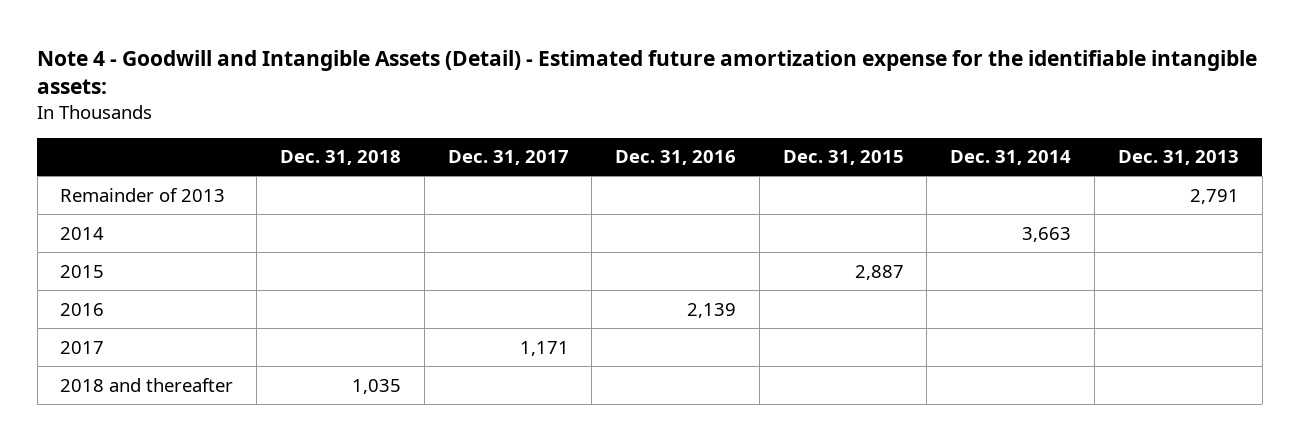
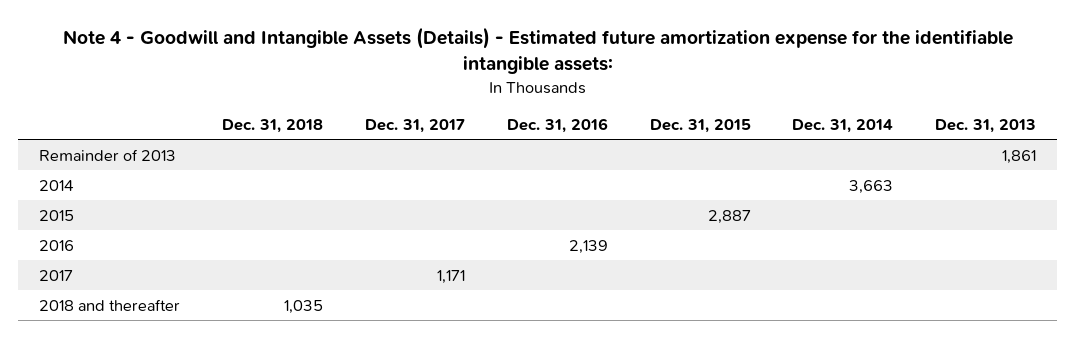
[37,49,1258,95] Note 4 - Goodwill and Intangible Assets (Detail) - Estimated future amortization expense for the identifiable intangible assets: -> [62,27,1013,75] Note 4 - Goodwill and Intangible Assets (Details) - Estimated future amortization expense for the identifiable intangible assets:
[1189,188,1239,204] 2,791 -> [1002,149,1037,164] 1,861

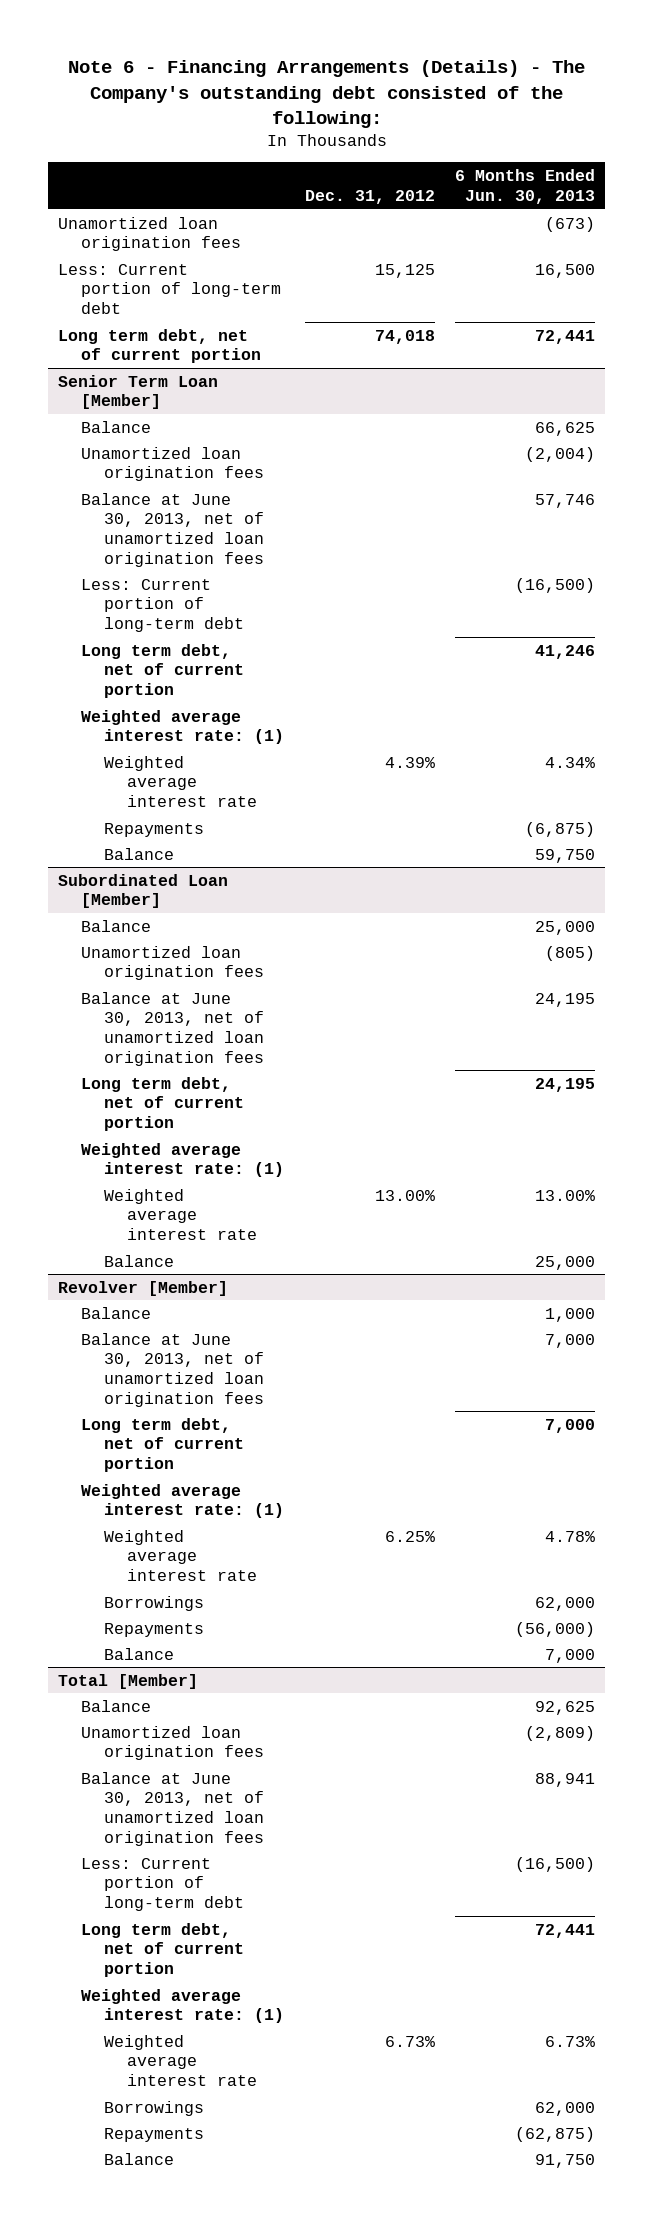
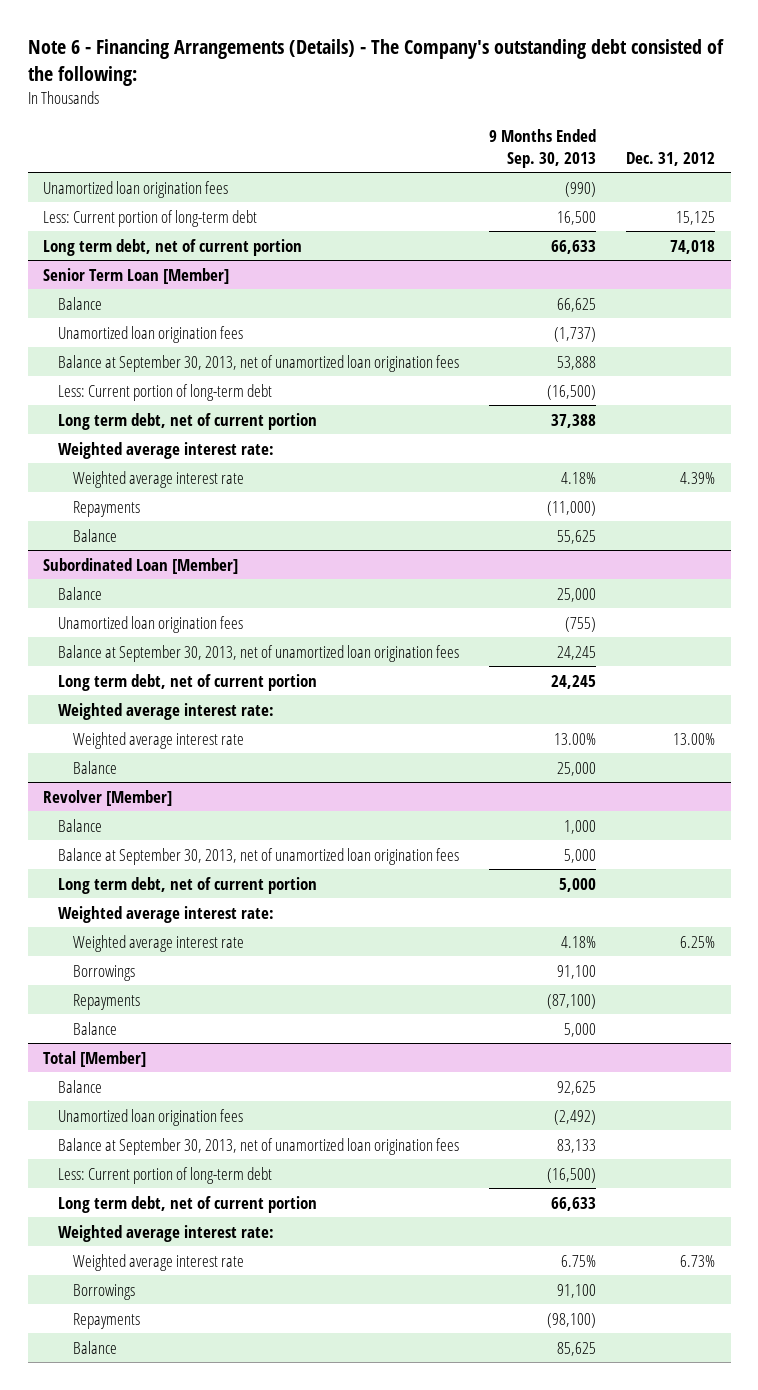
[455,169,596,204] 6 Months Ended Jun. 30, 2013 -> none
none -> [489,128,597,168] 9 Months Ended Sep. 30, 2013
[81,492,265,567] Balance at June 30, 2013, net of unamortized loan origination fees -> [57,354,459,372] Balance at September 30, 2013, net of unamortized loan origination fees
[81,709,285,745] Weighted average interest rate: (1) -> [57,441,274,459] Weighted average interest rate:
[81,991,265,1066] Balance at June 30, 2013, net of unamortized loan origination fees -> [57,644,459,662] Balance at September 30, 2013, net of unamortized loan origination fees
[81,1142,285,1178] Weighted average interest rate: (1) -> [57,702,274,720] Weighted average interest rate:
[81,1332,265,1407] Balance at June 30, 2013, net of unamortized loan origination fees -> [57,847,459,865] Balance at September 30, 2013, net of unamortized loan origination fees
[81,1483,285,1519] Weighted average interest rate: (1) -> [57,905,274,923] Weighted average interest rate:
[81,1771,265,1846] Balance at June 30, 2013, net of unamortized loan origination fees -> [57,1137,459,1155] Balance at September 30, 2013, net of unamortized loan origination fees
[81,1988,285,2024] Weighted average interest rate: (1) -> [57,1224,274,1242] Weighted average interest rate:

